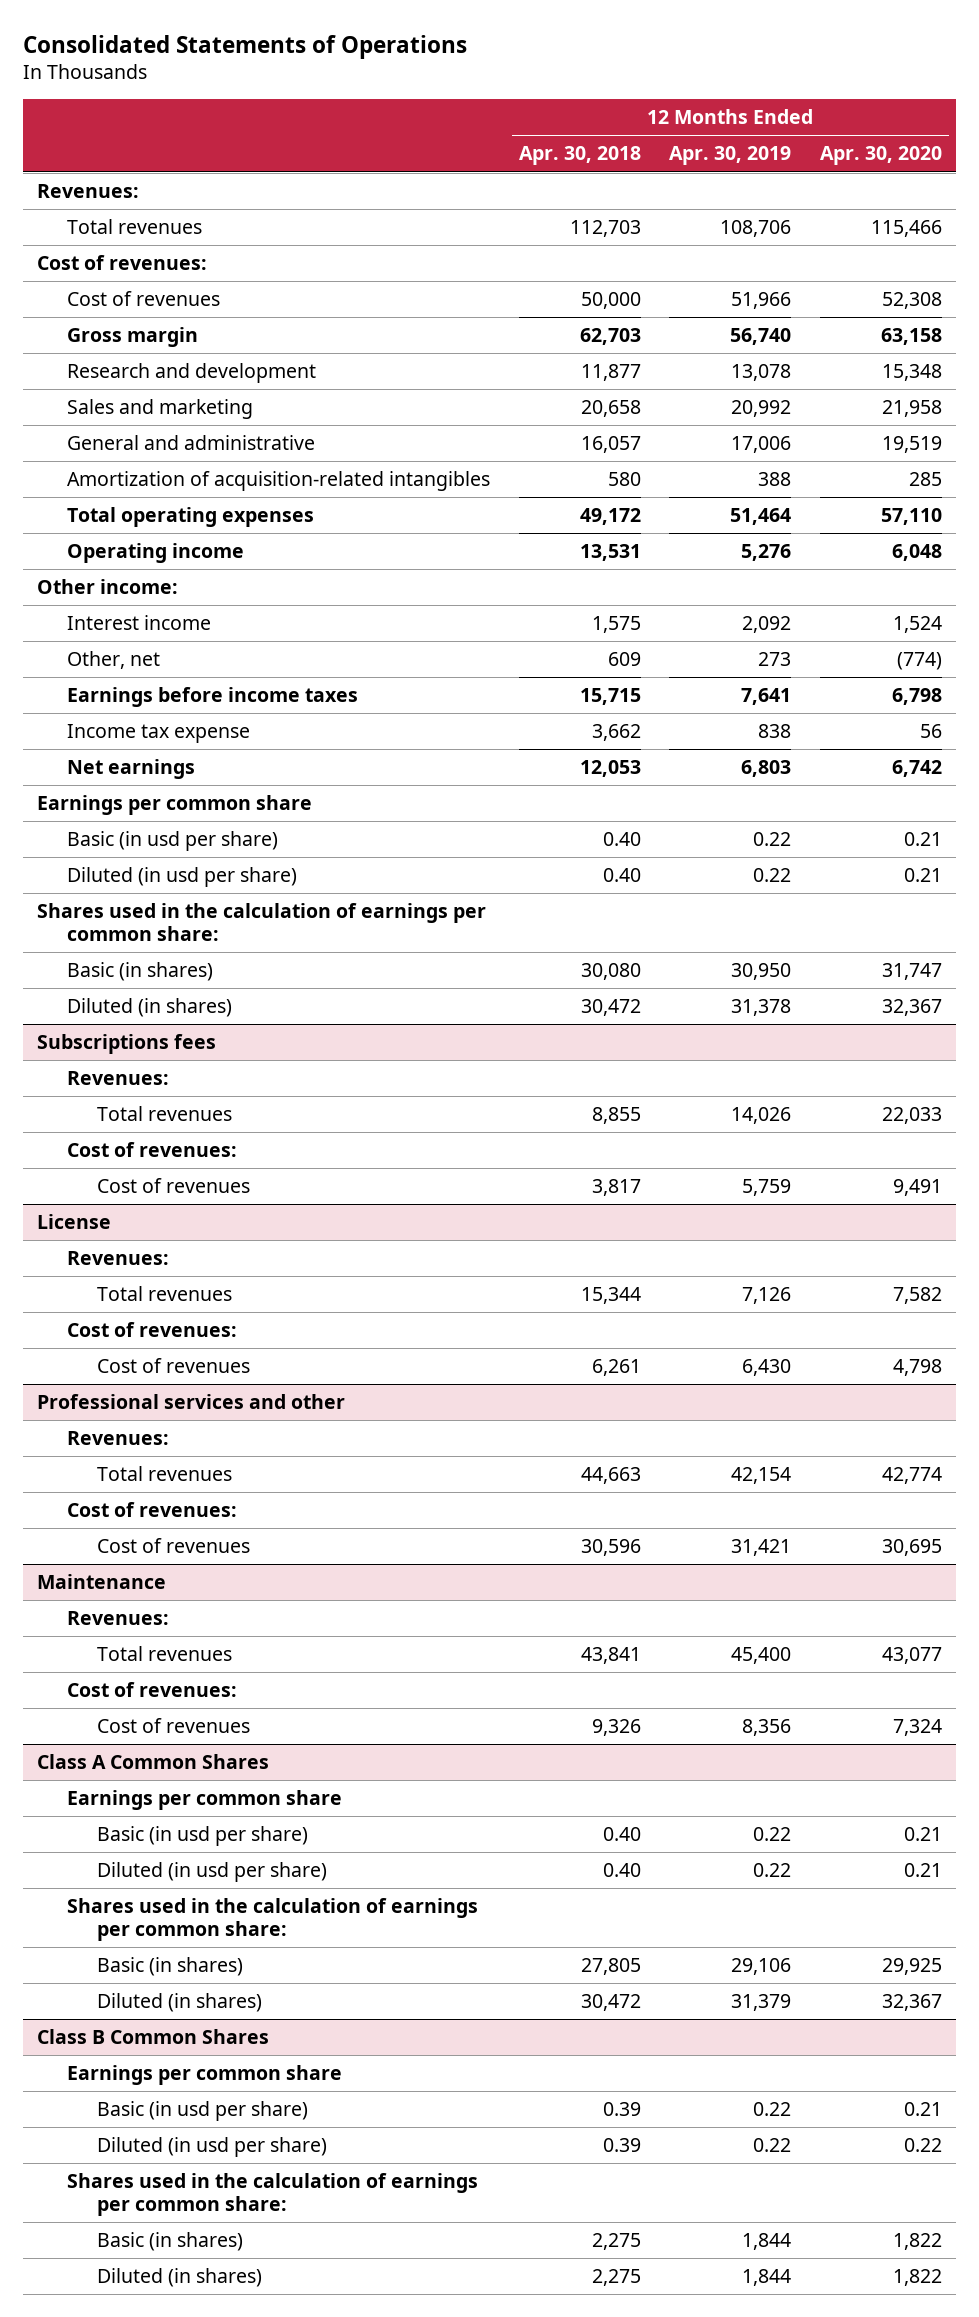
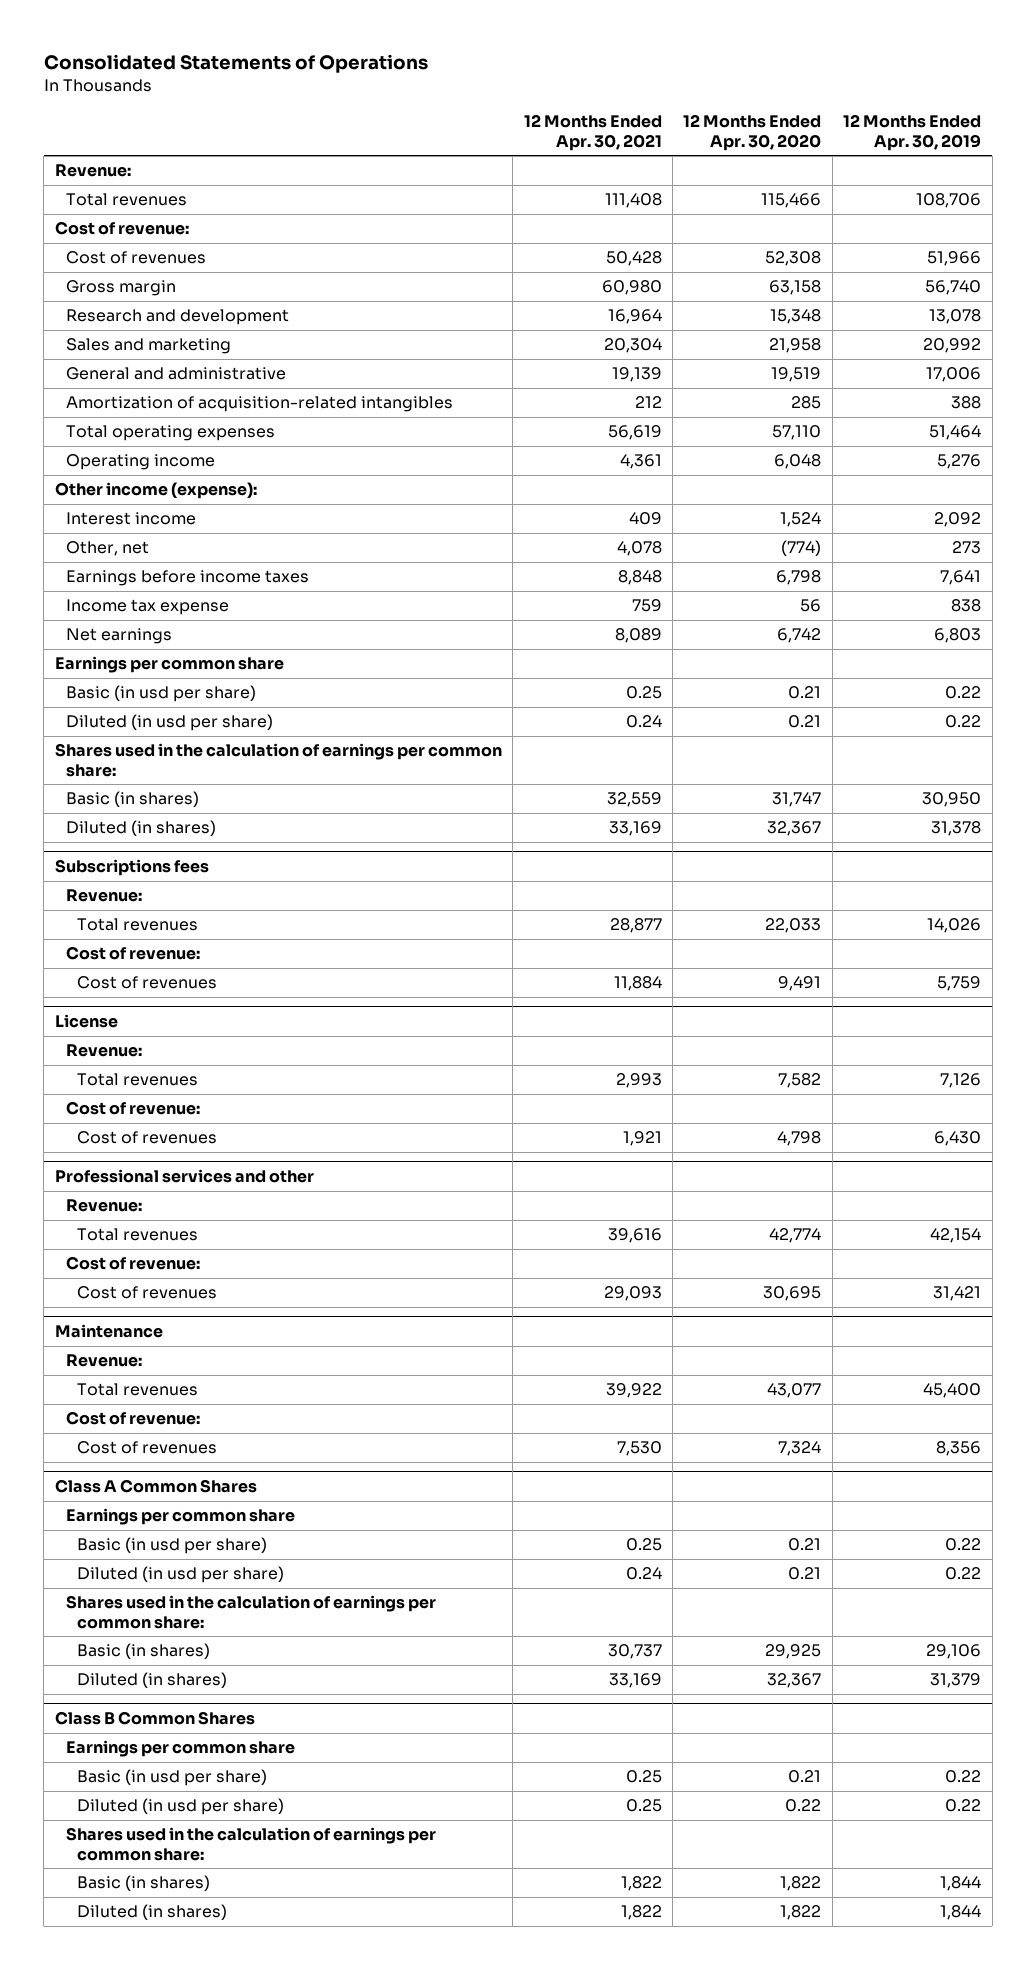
[518,146,641,166] Apr. 30, 2018 -> none
none -> [523,114,662,151] 12 Months Ended Apr. 30, 2021
[37,184,140,199] Revenues: -> [54,164,131,178] Revenue:
[37,255,208,271] Cost of revenues: -> [54,221,189,236] Cost of revenue:
[37,579,179,595] Other income: -> [54,482,257,500] Other income (expense):
[67,1071,170,1086] Revenues: -> [66,889,143,903] Revenue:
[67,1142,238,1158] Cost of revenues: -> [66,946,201,961] Cost of revenue:
[67,1251,170,1266] Revenues: -> [66,1044,143,1058] Revenue:
[67,1322,238,1338] Cost of revenues: -> [66,1101,201,1116] Cost of revenue:
[67,1431,170,1446] Revenues: -> [66,1199,143,1213] Revenue:
[67,1502,238,1518] Cost of revenues: -> [66,1256,201,1271] Cost of revenue:
[67,1611,170,1626] Revenues: -> [66,1354,143,1368] Revenue:
[67,1682,238,1698] Cost of revenues: -> [66,1411,201,1426] Cost of revenue:

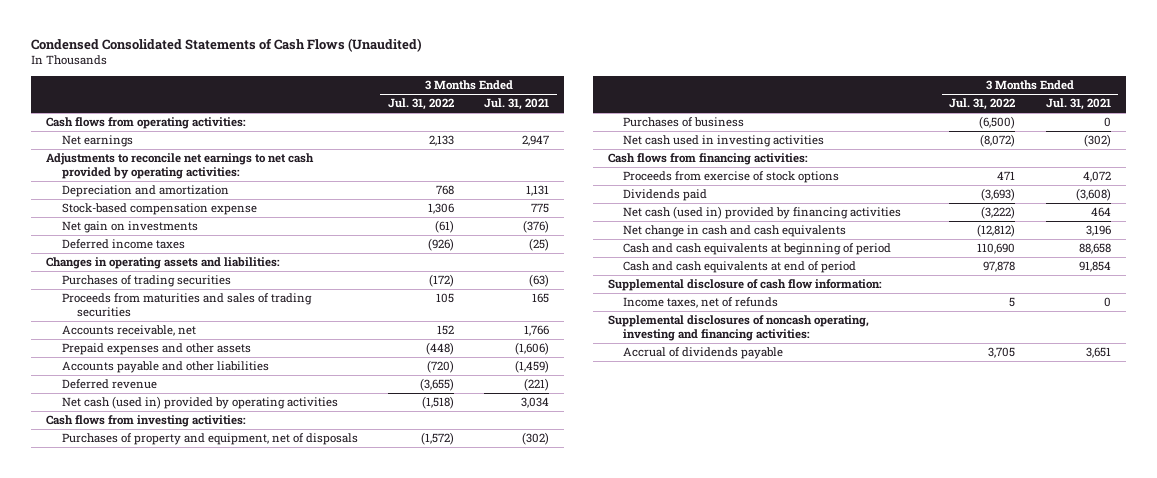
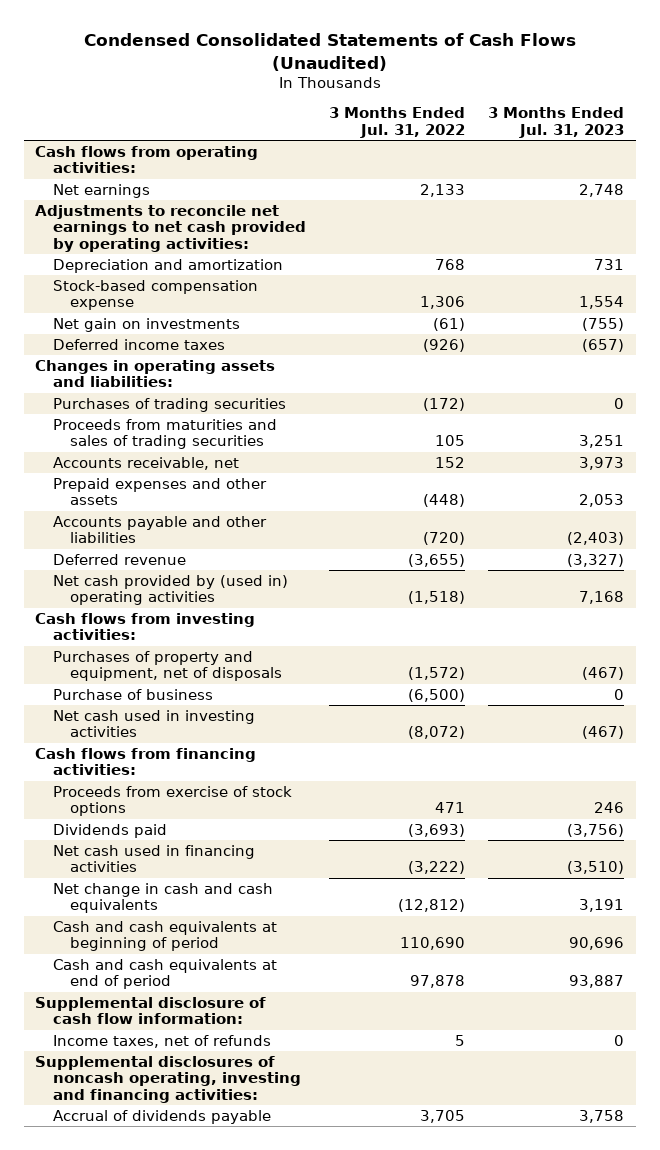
[484,98,550,111] Jul. 31, 2021 -> none
none -> [488,107,625,138] 3 Months Ended Jul. 31, 2023
[61,396,338,410] Net cash (used in) provided by operating activities -> [52,574,288,606] Net cash provided by (used in) operating activities
[623,117,745,128] Purchases of business -> [52,688,213,700] Purchase of business
[623,206,902,220] Net cash (used in) provided by financing activities -> [52,844,255,873] Net cash used in financing activities

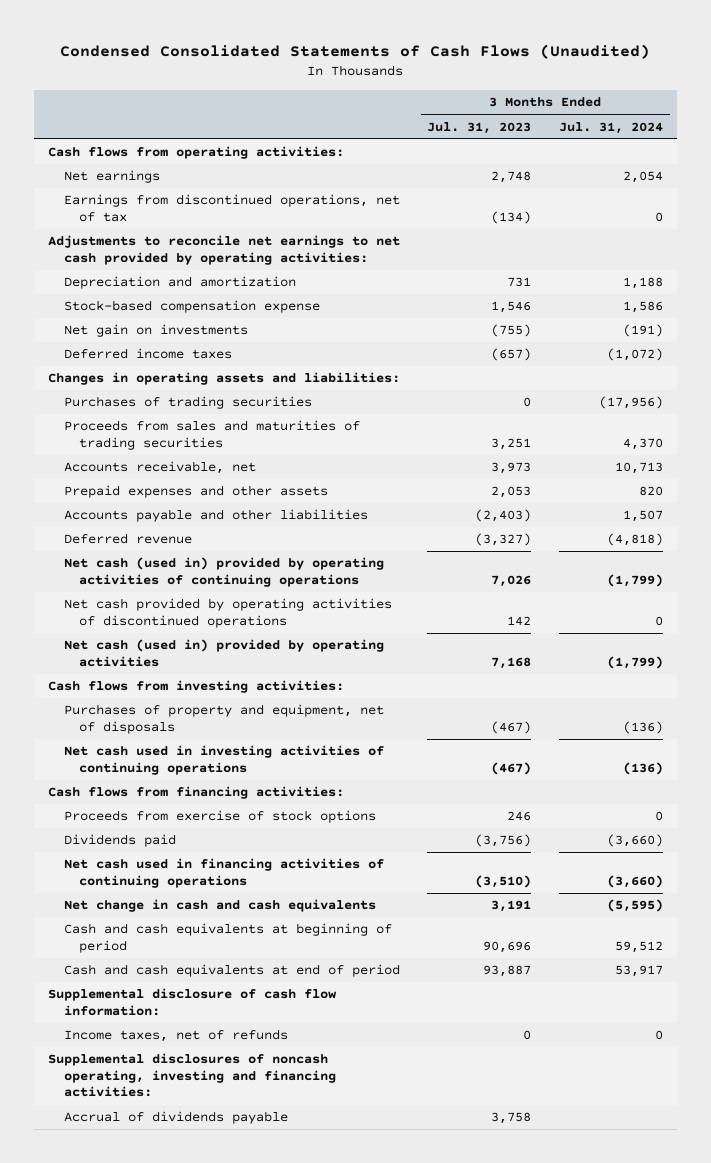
[329,107,466,138] 3 Months Ended Jul. 31, 2022 -> none
none -> [559,121,664,134] Jul. 31, 2024
none -> [63,194,400,222] Earnings from discontinued operations, net of tax
[579,296,625,310] 1,554 -> [491,301,532,314] 1,546
[52,418,277,450] Proceeds from maturities and sales of trading securities -> [63,420,360,450] Proceeds from sales and maturities of trading securities
none -> [63,557,384,587] Net cash (used in) provided by operating activities of continuing operations
none -> [63,598,392,628] Net cash provided by operating activities of discontinued operations
[52,574,288,606] Net cash provided by (used in) operating activities -> [63,639,384,667] Net cash (used in) provided by operating activities
[52,688,213,700] Purchase of business -> none
[52,709,255,738] Net cash used in investing activities -> [63,745,384,775] Net cash used in investing activities of continuing operations
[52,844,255,873] Net cash used in financing activities -> [63,858,384,888] Net cash used in financing activities of continuing operations

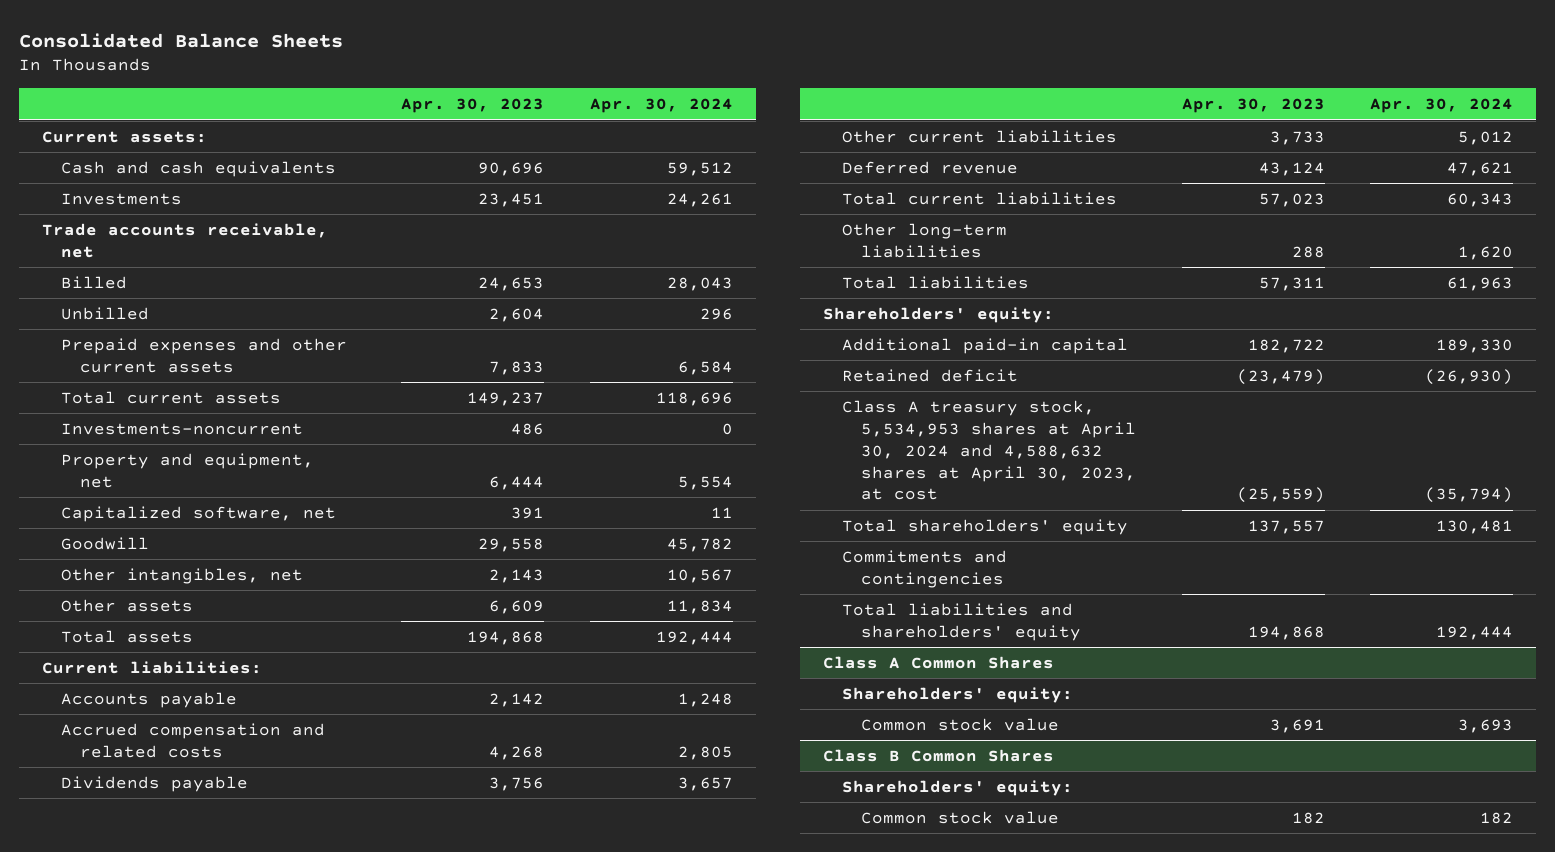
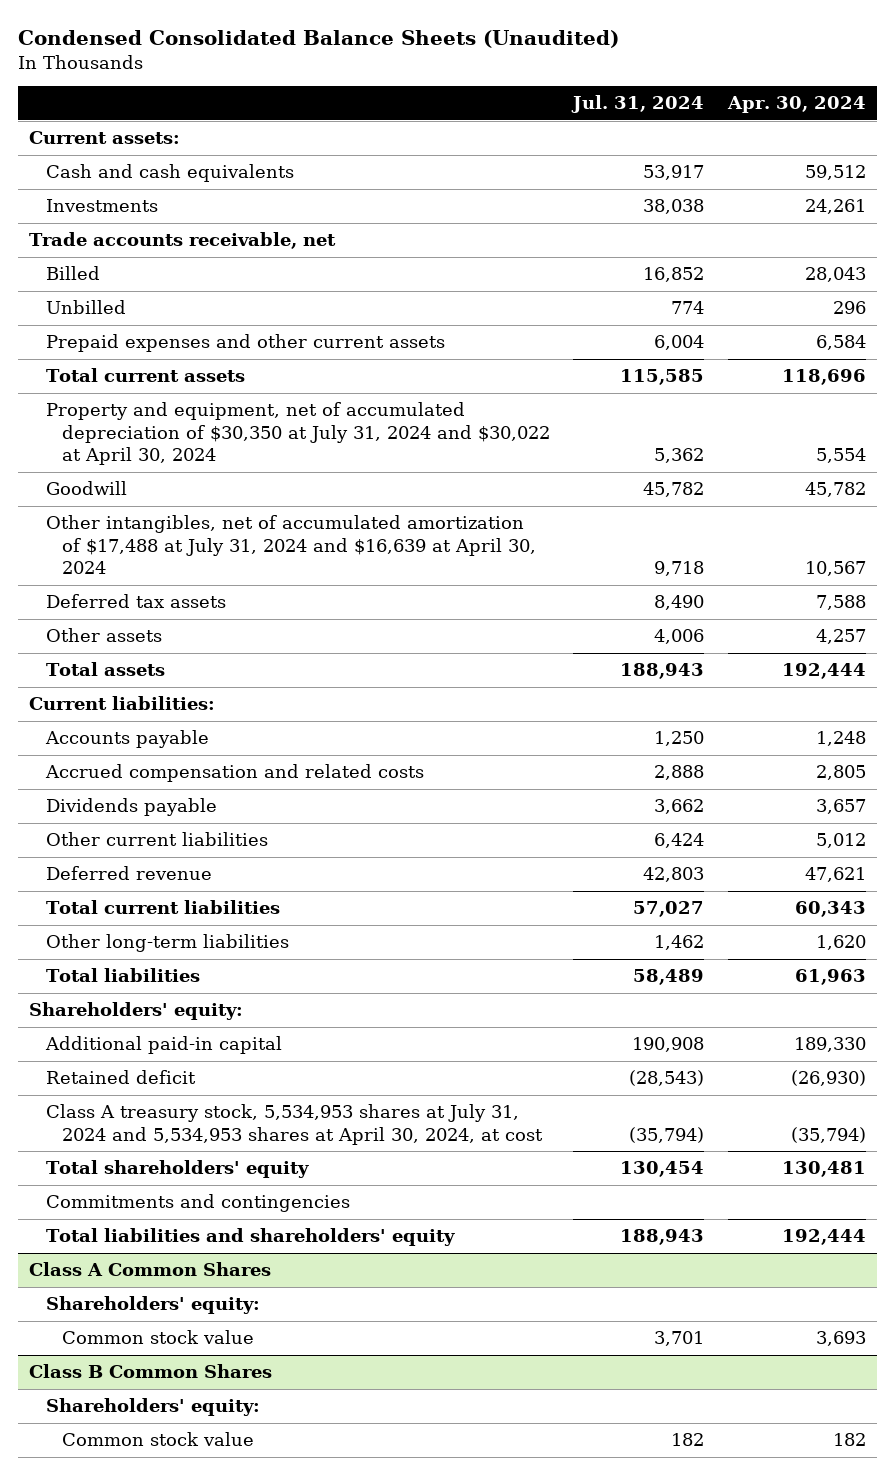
[19,32,344,48] Consolidated Balance Sheets -> [17,29,619,48] Condensed Consolidated Balance Sheets (Unaudited)
[401,98,545,114] Apr. 30, 2023 -> none
none -> [571,95,705,114] Jul. 31, 2024
[61,422,304,435] Investments-noncurrent -> none
[61,505,337,522] Capitalized software, net -> none
[61,452,315,488] Property and equipment, net -> [45,402,551,466] Property and equipment, net of accumulated depreciation of $30,350 at July 31, 2024 and $30,022 at April 30, 2024
[61,567,304,584] Other intangibles, net -> [45,515,537,575] Other intangibles, net of accumulated amortization of $17,488 at July 31, 2024 and $16,639 at April 30, 2024
none -> [45,594,226,609] Deferred tax assets
[666,599,733,614] 11,834 -> [815,629,866,645] 4,257
[841,399,1136,501] Class A treasury stock, 5,534,953 shares at April 30, 2024 and 4,588,632 shares at April 30, 2023, at cost -> [45,1104,544,1145] Class A treasury stock, 5,534,953 shares at July 31, 2024 and 5,534,953 shares at April 30, 2024, at cost

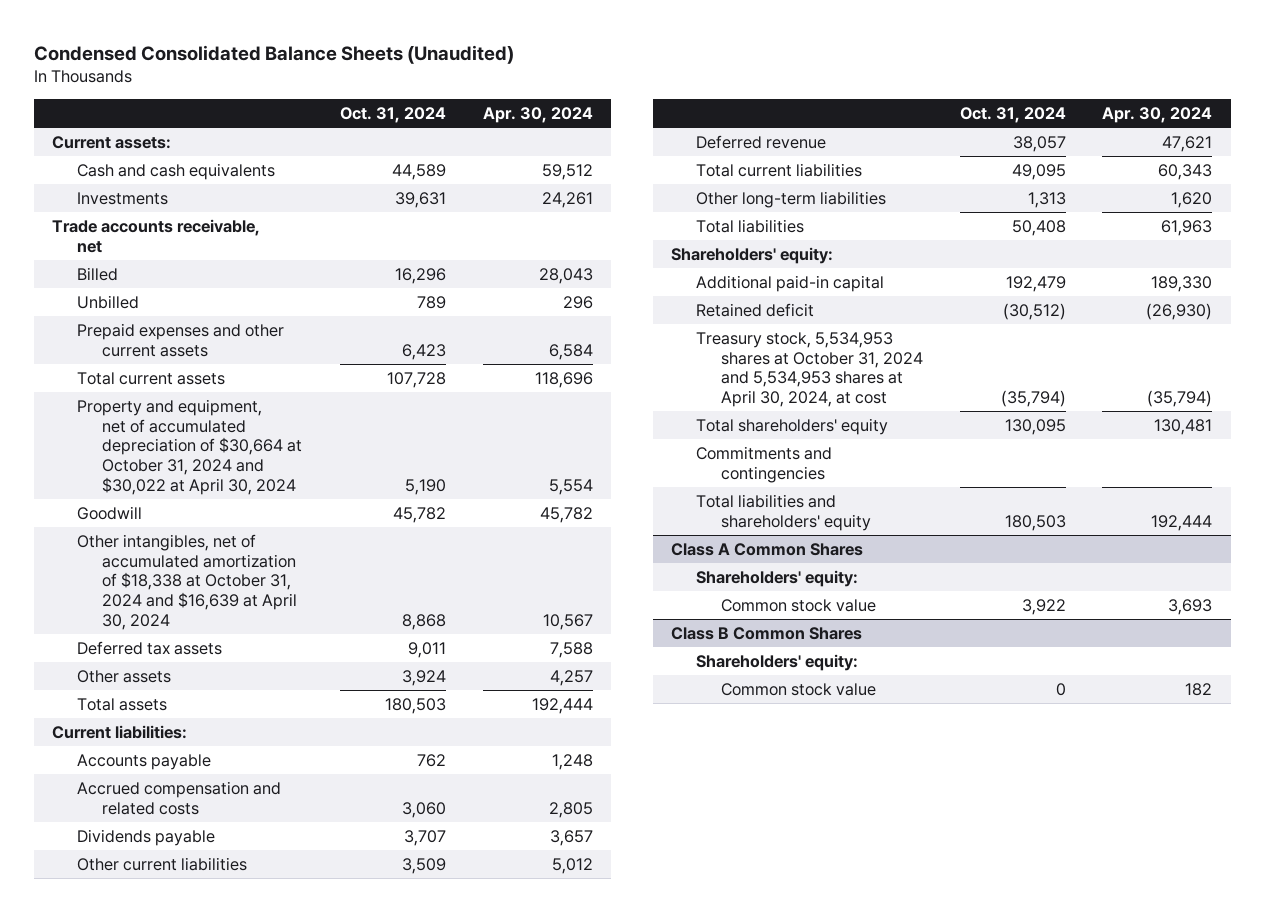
[571,95,705,114] Jul. 31, 2024 -> none
none -> [340,106,447,123] Oct. 31, 2024
[45,402,551,466] Property and equipment, net of accumulated depreciation of $30,350 at July 31, 2024 and $30,022 at April 30, 2024 -> [76,399,302,495] Property and equipment, net of accumulated depreciation of $30,664 at October 31, 2024 and $30,022 at April 30, 2024
[45,515,537,575] Other intangibles, net of accumulated amortization of $17,488 at July 31, 2024 and $16,639 at April 30, 2024 -> [76,534,297,630] Other intangibles, net of accumulated amortization of $18,338 at October 31, 2024 and $16,639 at April 30, 2024
[45,1104,544,1145] Class A treasury stock, 5,534,953 shares at July 31, 2024 and 5,534,953 shares at April 30, 2024, at cost -> [696,332,924,407] Treasury stock, 5,534,953 shares at October 31, 2024 and 5,534,953 shares at April 30, 2024, at cost

